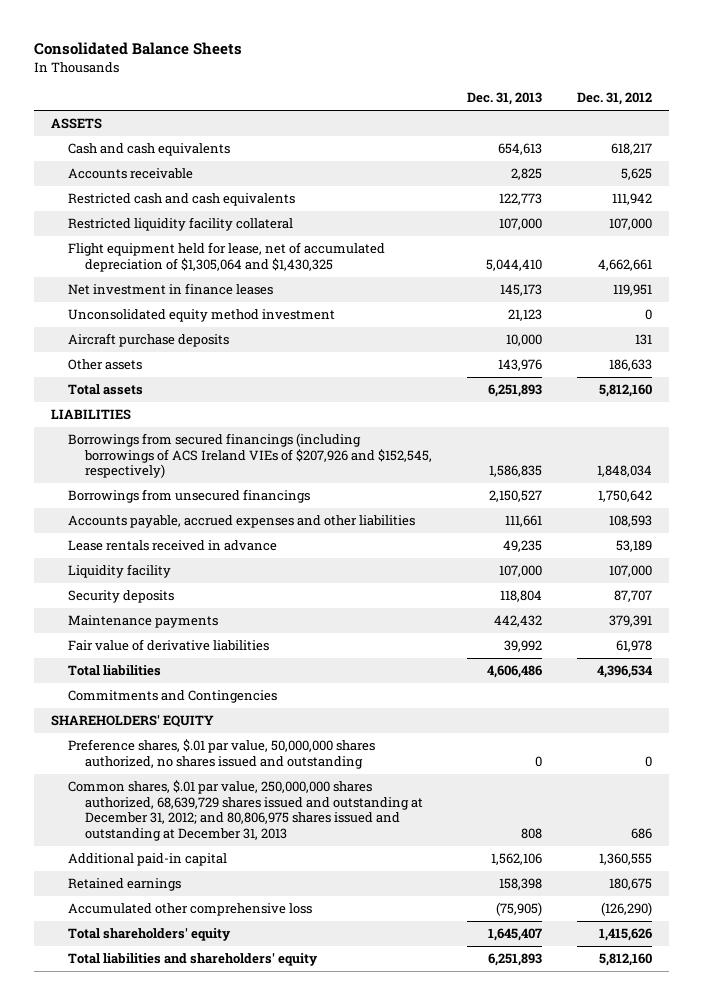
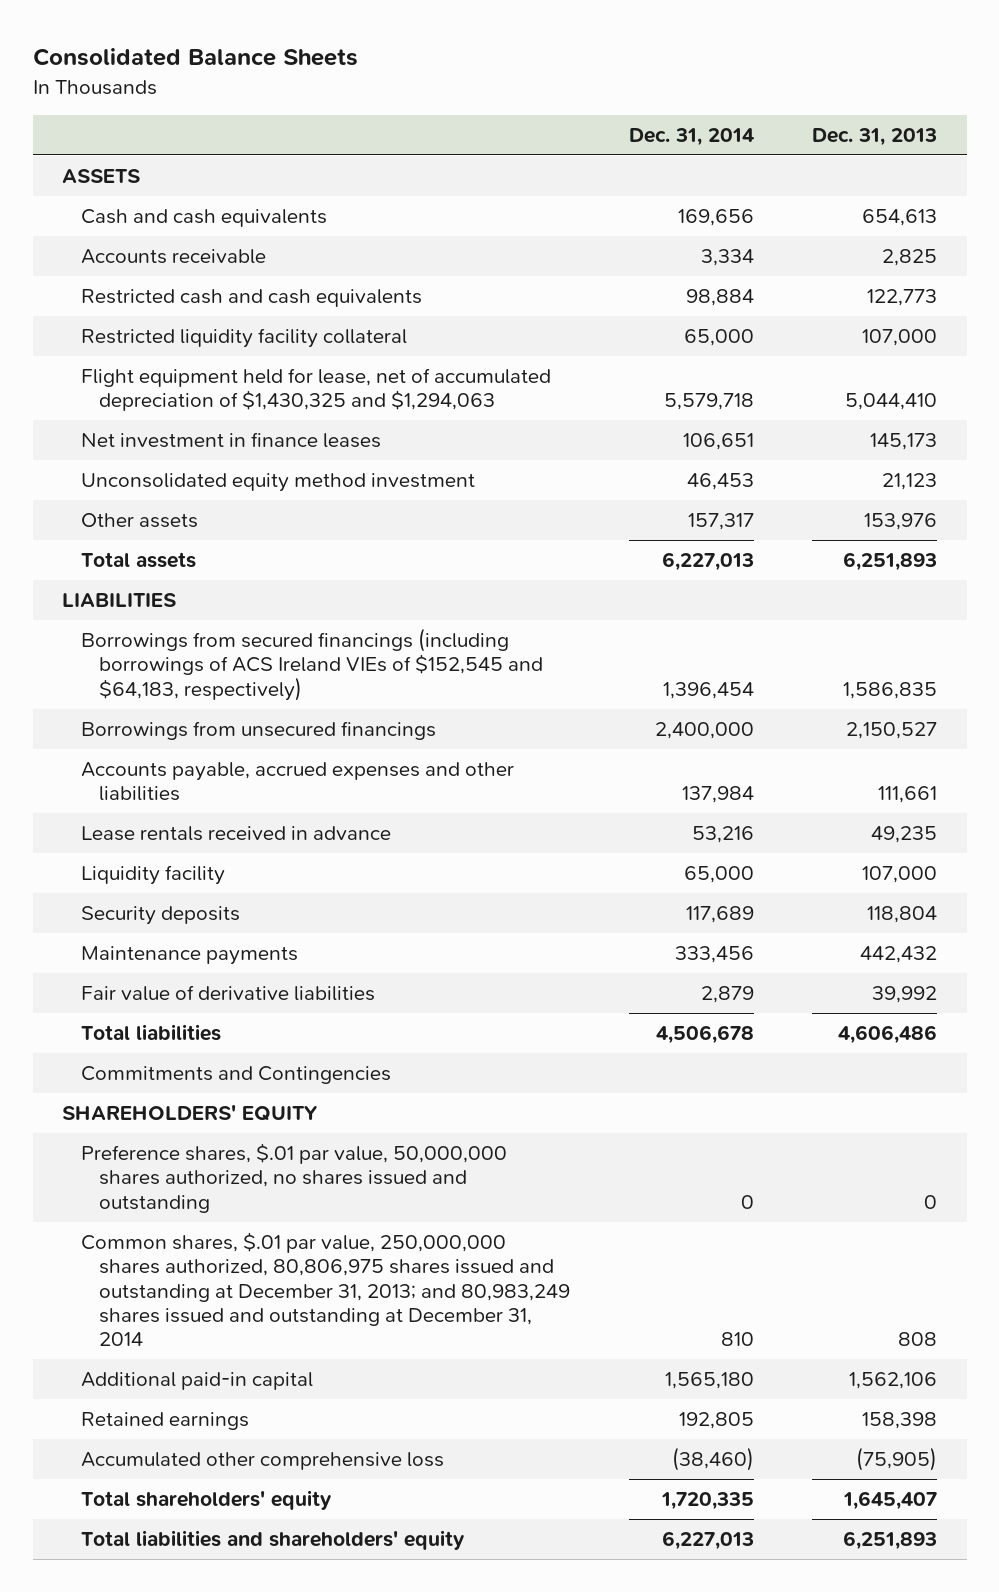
[576,92,652,106] Dec. 31, 2012 -> none
none -> [628,127,754,146] Dec. 31, 2014
[68,242,386,272] Flight equipment held for lease, net of accumulated depreciation of $1,305,064 and $1,430,325 -> [80,368,551,412] Flight equipment held for lease, net of accumulated depreciation of $1,430,325 and $1,294,063
[68,333,230,348] Aircraft purchase deposits -> none
[497,359,542,372] 143,976 -> [864,513,938,531] 153,976
[68,433,433,479] Borrowings from secured financings (including borrowings of ACS Ireland VIEs of $207,926 and $152,545, respectively) -> [80,628,544,701] Borrowings from secured financings (including borrowings of ACS Ireland VIEs of $152,545 and $64,183, respectively)
[68,780,424,841] Common shares, $.01 par value, 250,000,000 shares authorized, 68,639,729 shares issued and outstanding at December 31, 2012; and 80,806,975 shares issued and outstanding at December 31, 2013 -> [80,1232,571,1346] Common shares, $.01 par value, 250,000,000 shares authorized, 80,806,975 shares issued and outstanding at December 31, 2013; and 80,983,249 shares issued and outstanding at December 31, 2014

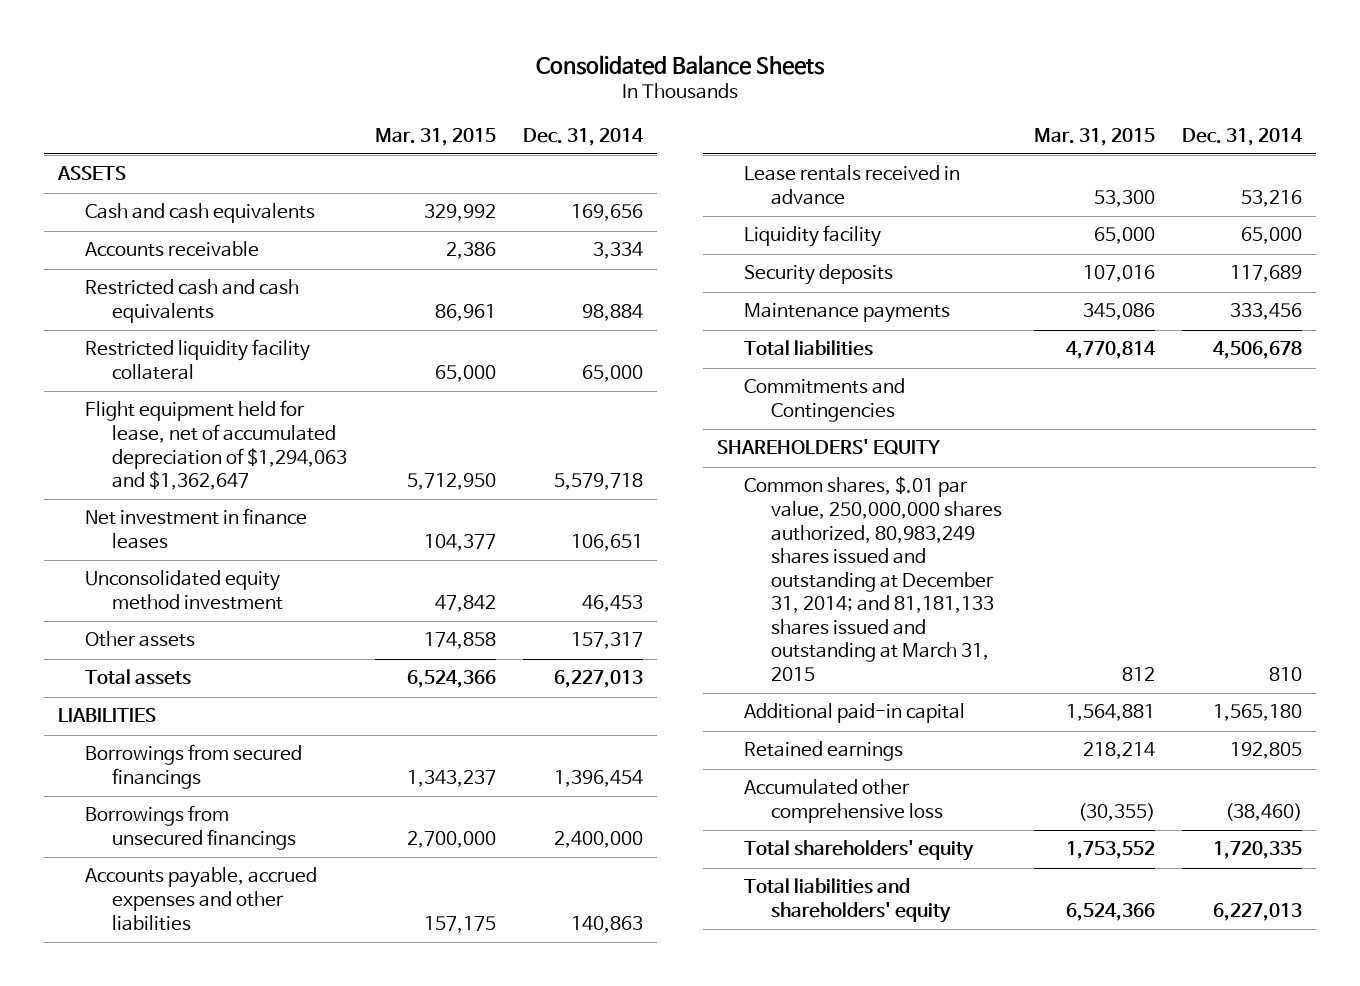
[812,127,938,146] Dec. 31, 2013 -> none
none -> [374,127,496,146] Mar. 31, 2015
[80,368,551,412] Flight equipment held for lease, net of accumulated depreciation of $1,430,325 and $1,294,063 -> [84,400,348,491] Flight equipment held for lease, net of accumulated depreciation of $1,294,063 and $1,362,647
[80,628,544,701] Borrowings from secured financings (including borrowings of ACS Ireland VIEs of $152,545 and $64,183, respectively) -> [84,744,302,790] Borrowings from secured financings
[681,786,754,804] 137,984 -> [571,915,644,933] 140,863
[80,985,375,1002] Fair value of derivative liabilities -> none
[80,1143,507,1213] Preference shares, $.01 par value, 50,000,000 shares authorized, no shares issued and outstanding -> none
[80,1232,571,1346] Common shares, $.01 par value, 250,000,000 shares authorized, 80,806,975 shares issued and outstanding at December 31, 2013; and 80,983,249 shares issued and outstanding at December 31, 2014 -> [744,476,1003,681] Common shares, $.01 par value, 250,000,000 shares authorized, 80,983,249 shares issued and outstanding at December 31, 2014; and 81,181,133 shares issued and outstanding at March 31, 2015

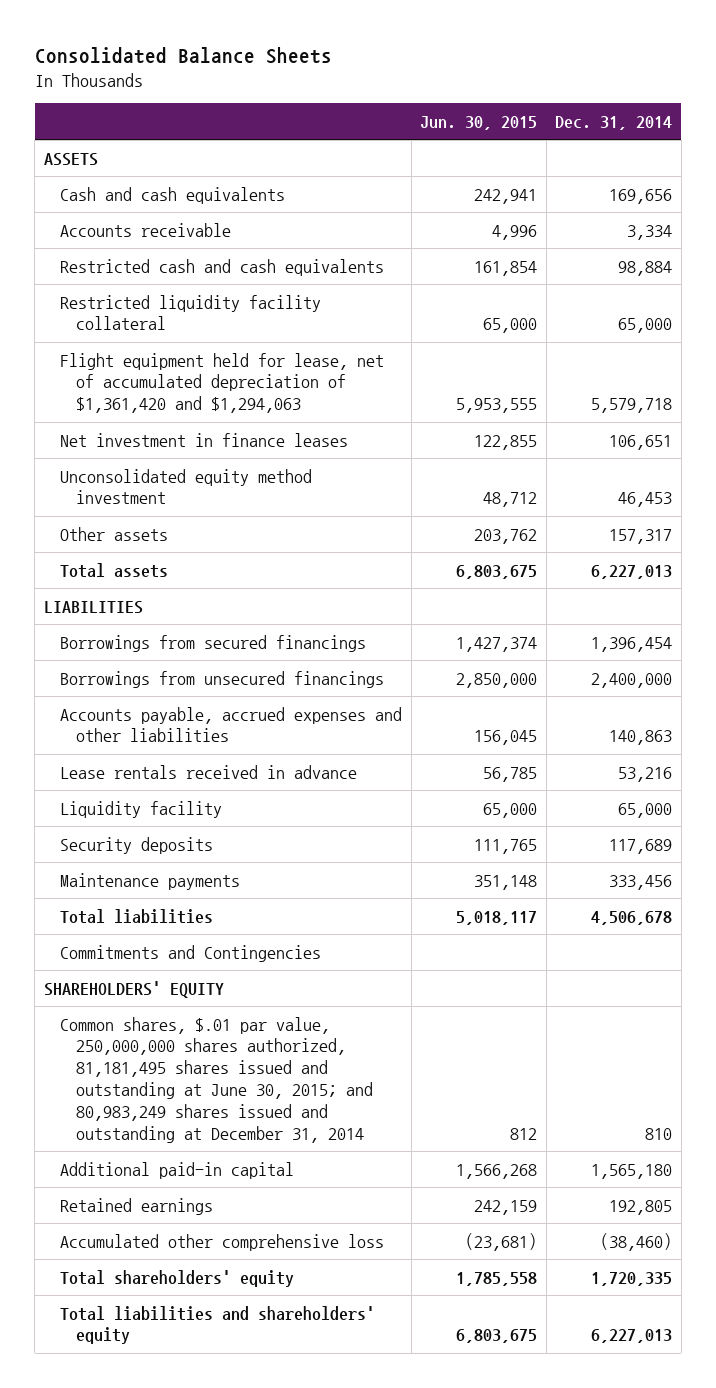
[374,127,496,146] Mar. 31, 2015 -> none
none -> [420,115,538,130] Jun. 30, 2015
[84,400,348,491] Flight equipment held for lease, net of accumulated depreciation of $1,294,063 and $1,362,647 -> [59,352,384,414] Flight equipment held for lease, net of accumulated depreciation of $1,361,420 and $1,294,063
[744,476,1003,681] Common shares, $.01 par value, 250,000,000 shares authorized, 80,983,249 shares issued and outstanding at December 31, 2014; and 81,181,133 shares issued and outstanding at March 31, 2015 -> [59,1016,374,1143] Common shares, $.01 par value, 250,000,000 shares authorized, 81,181,495 shares issued and outstanding at June 30, 2015; and 80,983,249 shares issued and outstanding at December 31, 2014

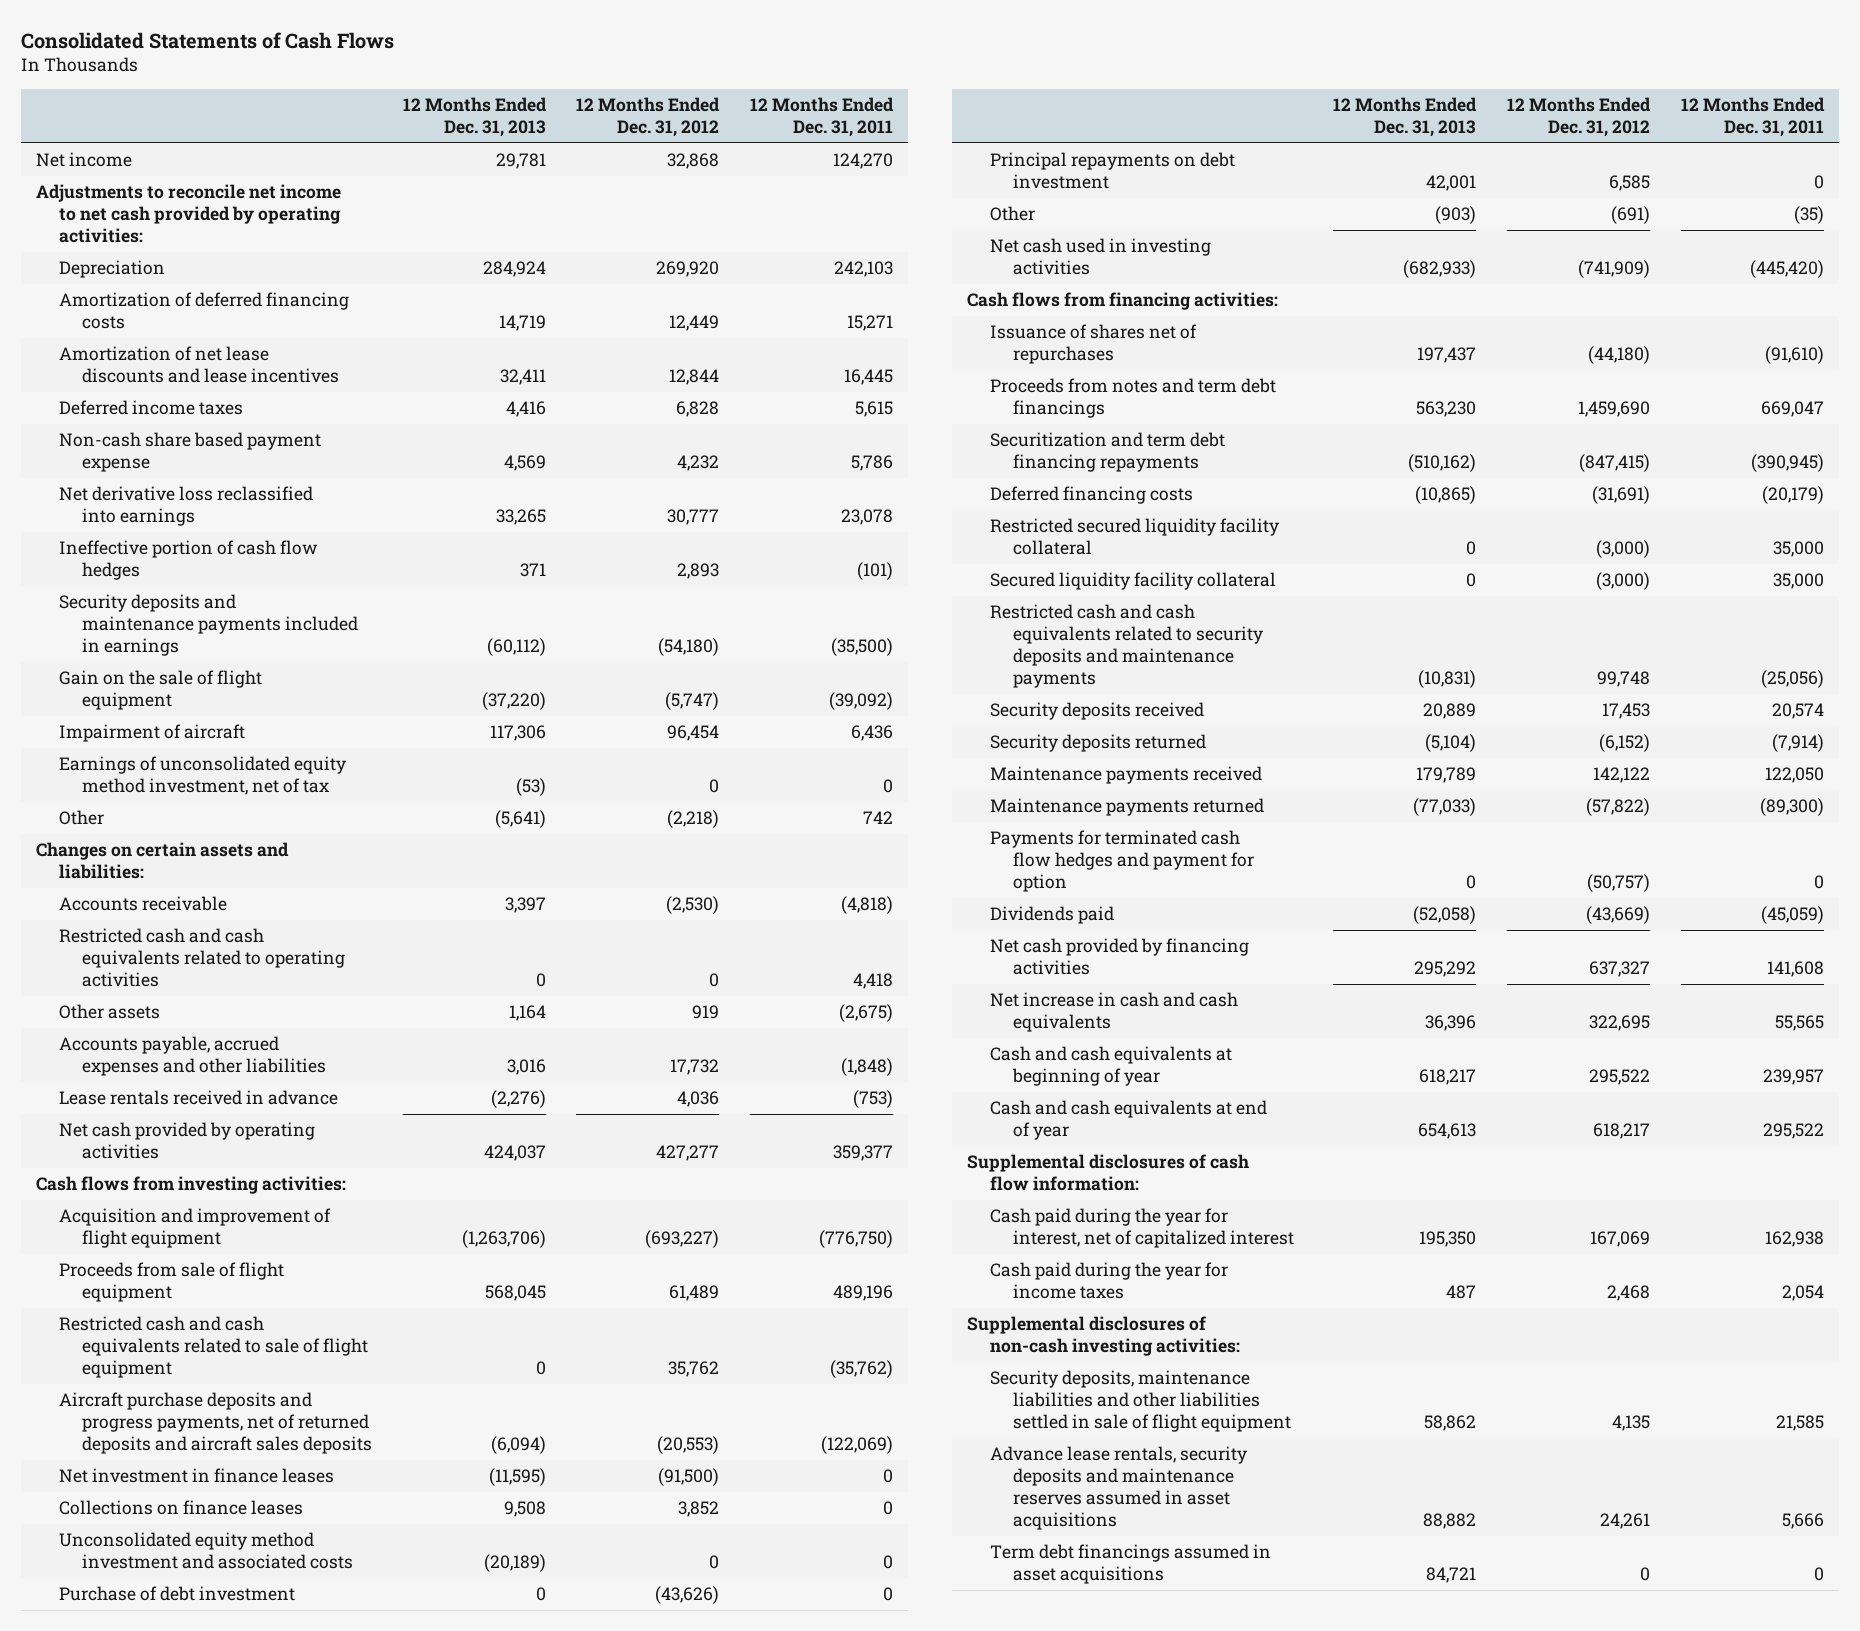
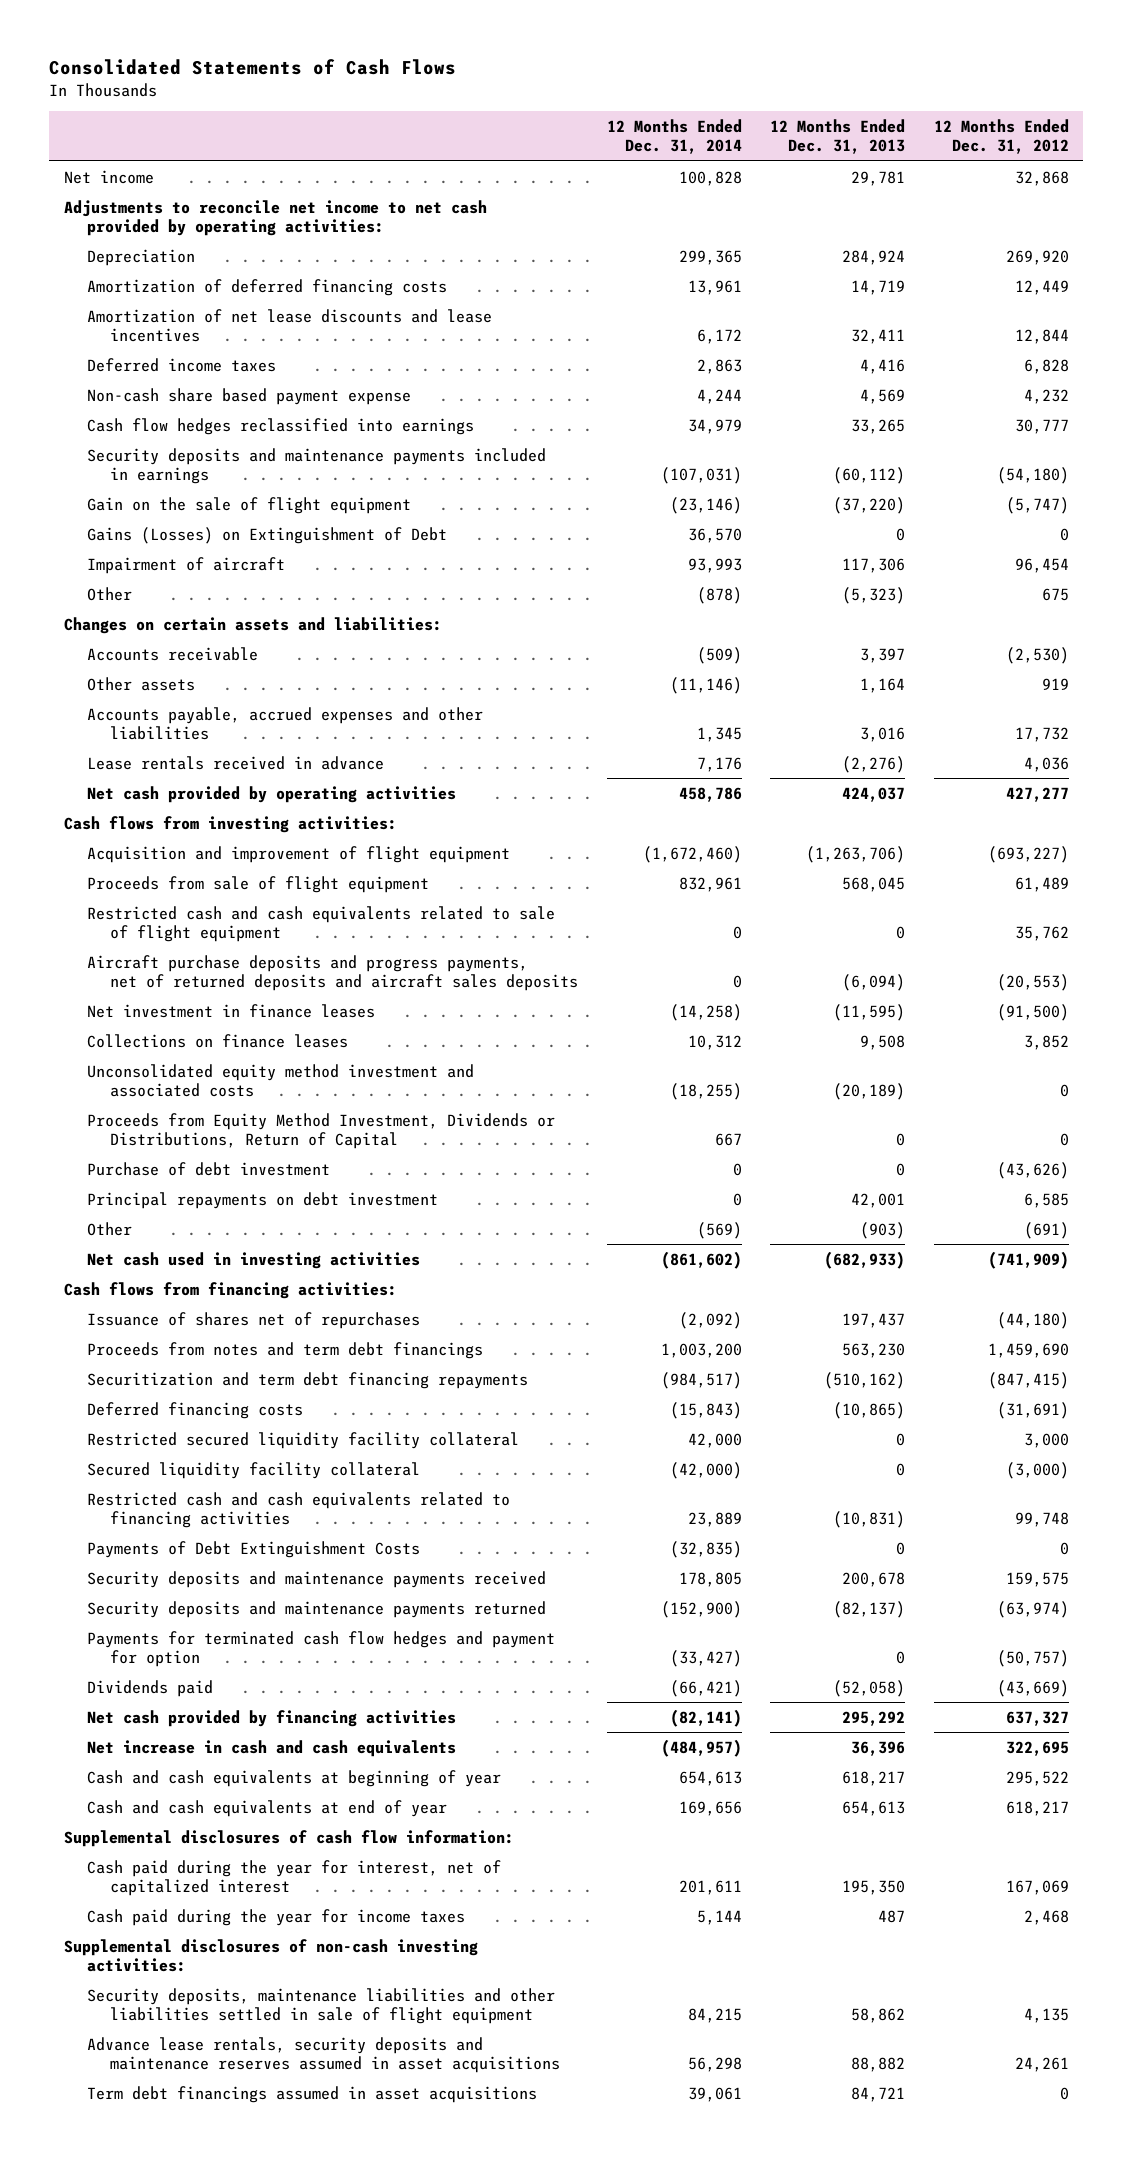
[749,97,894,138] 12 Months Ended Dec. 31, 2011 -> none
none -> [606,119,742,155] 12 Months Ended Dec. 31, 2014
[59,540,319,581] Ineffective portion of cash flow hedges -> none
[59,486,314,527] Net derivative loss reclassified into earnings -> [86,417,474,435] Cash flow hedges reclassified into earnings
none -> [86,526,447,544] Gains (Losses) on Extinguishment of Debt
[59,756,347,796] Earnings of unconsolidated equity method investment, net of tax -> none
[494,810,546,829] (5,641) -> [842,586,906,604] (5,323)
[667,810,720,829] (2,218) -> [1041,587,1069,601] 675
[59,928,345,988] Restricted cash and cash equivalents related to operating activities -> none
none -> [86,1112,555,1149] Proceeds from Equity Method Investment, Dividends or Distributions, Return of Capital
[1596,540,1651,559] (3,000) -> [1023,1432,1069,1448] 3,000
[989,766,1262,785] Maintenance payments received -> none
[989,798,1264,817] Maintenance payments returned -> none
[989,604,1263,688] Restricted cash and cash equivalents related to security deposits and maintenance payments -> [86,1491,510,1528] Restricted cash and cash equivalents related to financing activities
none -> [86,1540,420,1558] Payments of Debt Extinguishment Costs
[989,702,1204,721] Security deposits received -> [86,1570,546,1588] Security deposits and maintenance payments received
[1423,703,1477,720] 20,889 -> [842,1571,906,1587] 200,678
[1602,703,1651,720] 17,453 -> [1005,1571,1069,1587] 159,575
[989,734,1206,753] Security deposits returned -> [86,1600,546,1618] Security deposits and maintenance payments returned
[1425,734,1477,753] (5,104) -> [833,1600,906,1618] (82,137)
[1599,734,1651,753] (6,152) -> [996,1600,1069,1618] (63,974)

